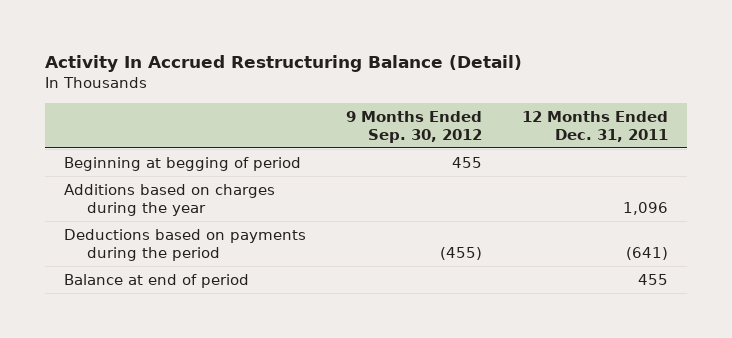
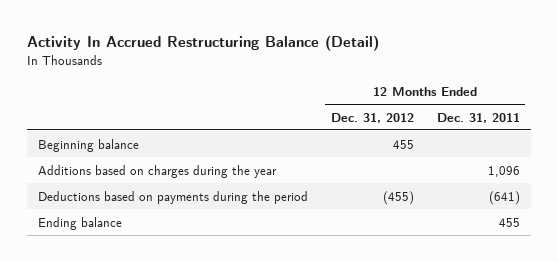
[346,110,483,143] 9 Months Ended Sep. 30, 2012 -> none
none -> [331,112,415,123] Dec. 31, 2012
[64,157,302,172] Beginning at begging of period -> [38,138,140,152] Beginning balance
[64,274,250,289] Balance at end of period -> [38,216,123,230] Ending balance

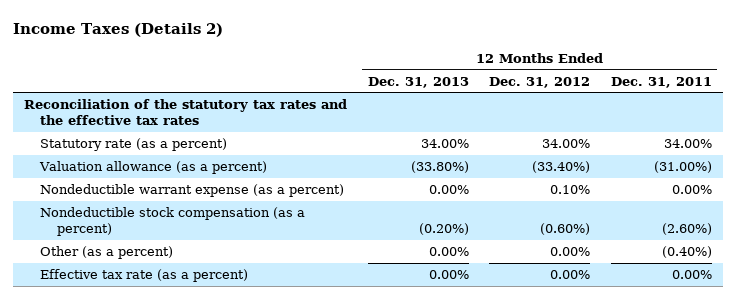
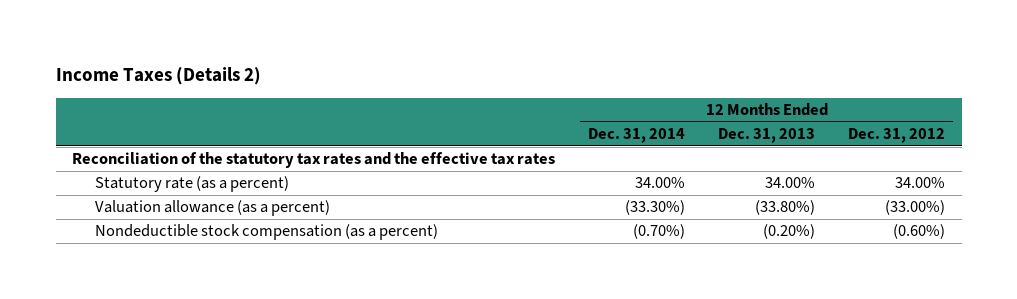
[611,76,713,88] Dec. 31, 2011 -> none
none -> [588,128,686,144] Dec. 31, 2014
[40,184,345,198] Nondeductible warrant expense (as a percent) -> none
[532,161,591,174] (33.40%) -> [885,200,946,216] (33.00%)
[40,246,174,260] Other (as a percent) -> none
[40,269,249,283] Effective tax rate (as a percent) -> none

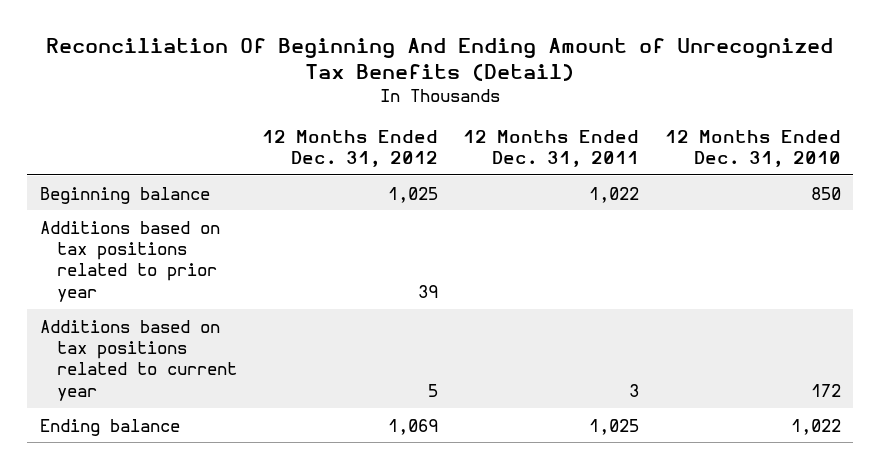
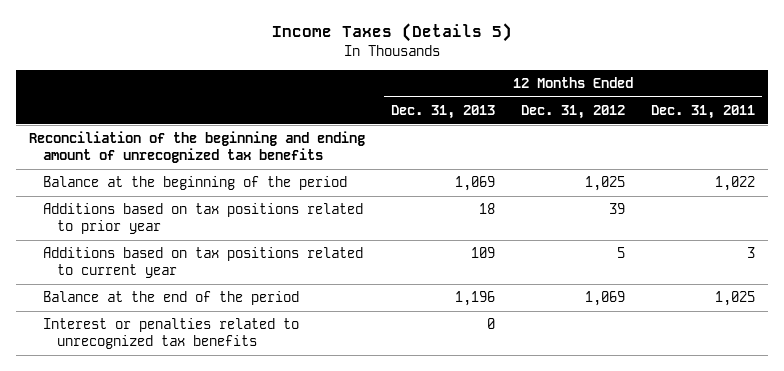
[46,38,834,82] Reconciliation Of Beginning And Ending Amount of Unrecognized Tax Benefits (Detail) -> [272,23,513,43] Income Taxes (Details 5)
[664,129,841,167] 12 Months Ended Dec. 31, 2010 -> none
none -> [390,105,495,120] Dec. 31, 2013
none -> [28,131,365,164] Reconciliation of the beginning and ending amount of unrecognized tax benefits
[39,186,210,204] Beginning balance -> [42,176,347,191] Balance at the beginning of the period
[39,418,180,436] Ending balance -> [42,291,299,306] Balance at the end of the period
none -> [42,318,299,350] Interest or penalties related to unrecognized tax benefits

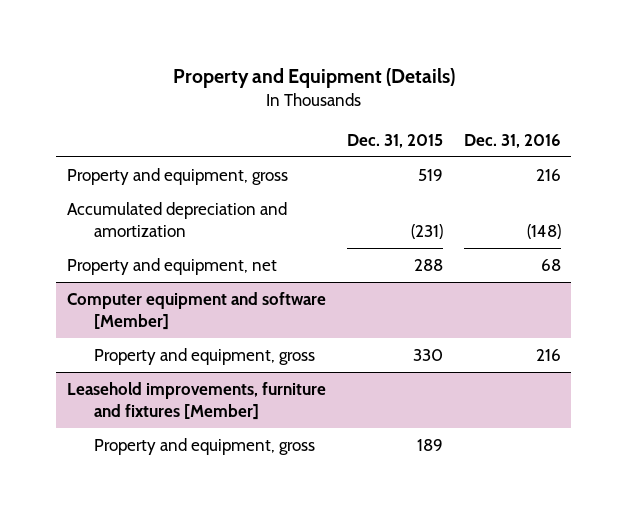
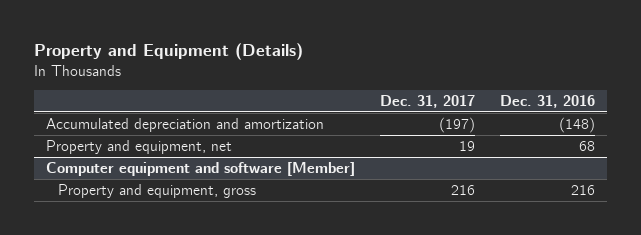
[346,133,443,148] Dec. 31, 2015 -> none
none -> [380,94,476,108] Dec. 31, 2017
[66,168,288,186] Property and equipment, gross -> none
[66,382,326,421] Leasehold improvements, furniture and fixtures [Member] -> none
[93,438,315,456] Property and equipment, gross -> none

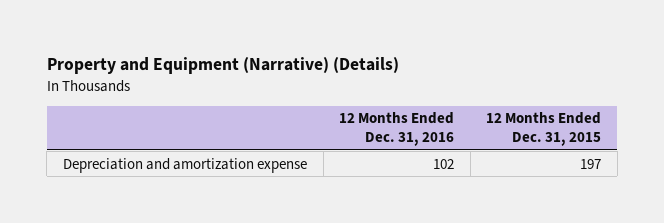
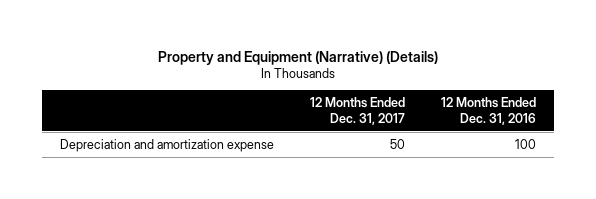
[486,112,602,146] 12 Months Ended Dec. 31, 2015 -> none
none -> [310,97,406,125] 12 Months Ended Dec. 31, 2017
[433,158,455,169] 102 -> [514,138,536,149] 100

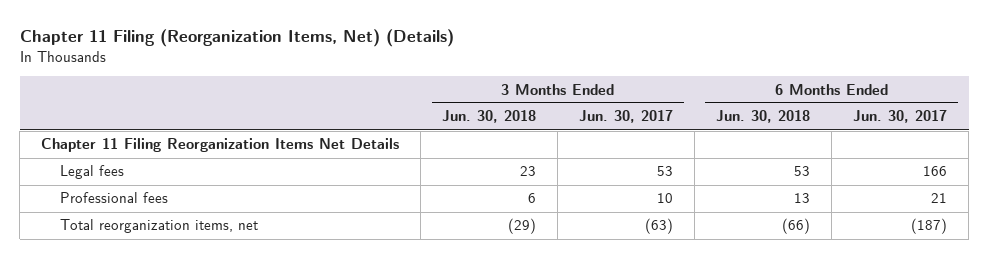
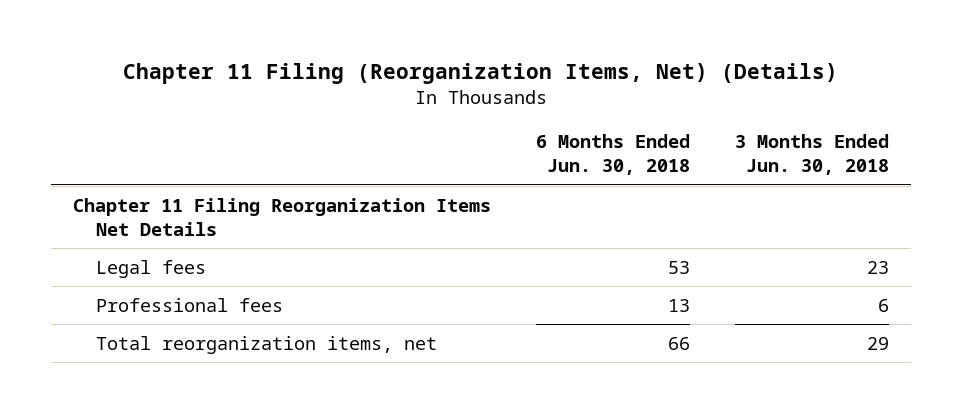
[579,110,674,124] Jun. 30, 2017 -> none
[853,110,948,124] Jun. 30, 2017 -> none
[508,218,537,235] (29) -> [866,336,889,350] 29
[782,218,811,235] (66) -> [668,336,691,350] 66

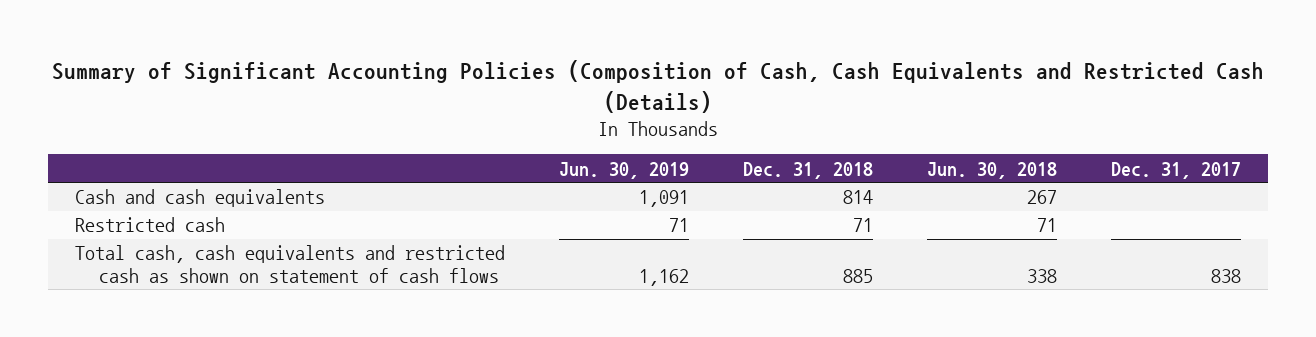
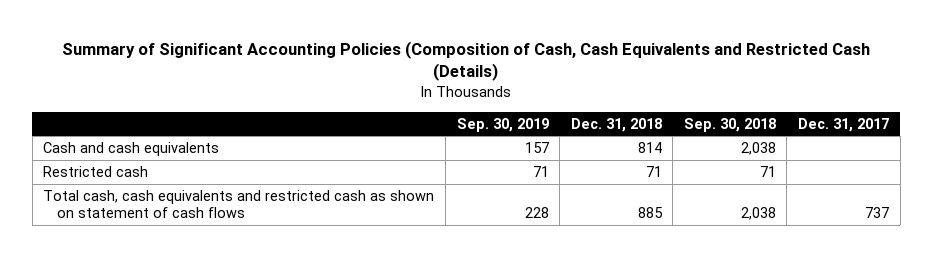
[558,161,689,179] Jun. 30, 2019 -> none
[926,161,1057,179] Jun. 30, 2018 -> none
none -> [456,117,549,132] Sep. 30, 2019
none -> [683,117,776,132] Sep. 30, 2018
[1210,268,1241,283] 838 -> [865,206,890,218] 737

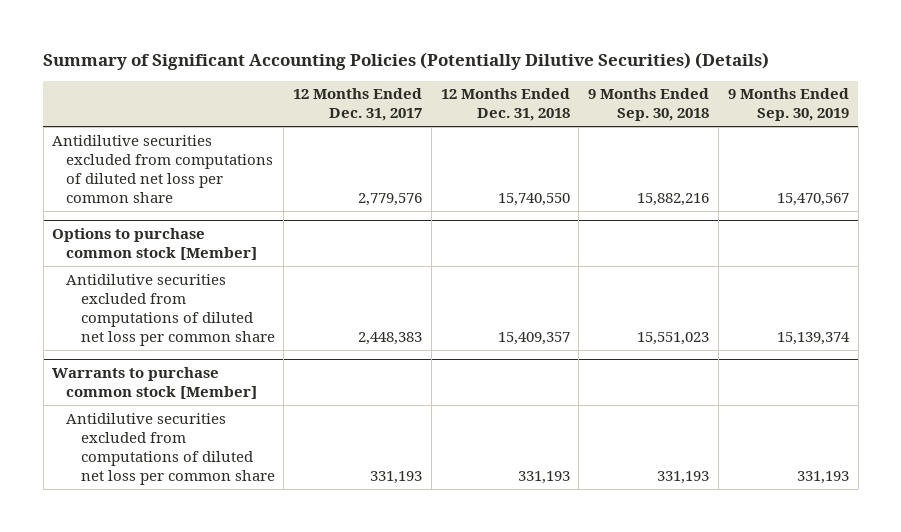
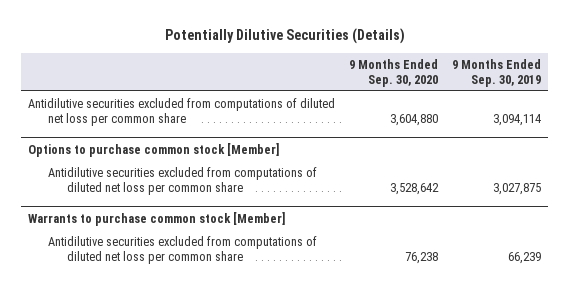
[43,52,770,71] Summary of Significant Accounting Policies (Potentially Dilutive Securities) (Details) -> [164,28,405,45] Potentially Dilutive Securities (Details)
[293,88,423,122] 12 Months Ended Dec. 31, 2017 -> none
[440,88,570,122] 12 Months Ended Dec. 31, 2018 -> none
[588,88,710,122] 9 Months Ended Sep. 30, 2018 -> none
none -> [349,58,439,87] 9 Months Ended Sep. 30, 2020
[776,192,849,206] 15,470,567 -> [493,113,542,126] 3,094,114
[776,331,850,345] 15,139,374 -> [493,182,542,195] 3,027,875
[796,470,849,484] 331,193 -> [508,251,542,264] 66,239

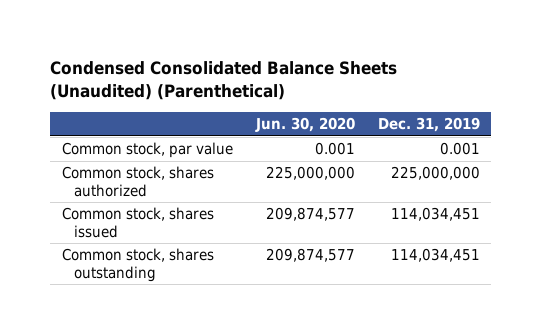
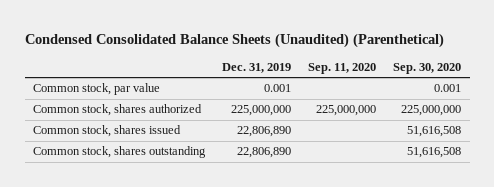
[254,117,355,133] Jun. 30, 2020 -> none
none -> [308,63,377,75] Sep. 11, 2020
none -> [393,63,462,75] Sep. 30, 2020
[390,207,480,222] 114,034,451 -> [237,126,292,138] 22,806,890
[390,248,480,263] 114,034,451 -> [237,147,292,159] 22,806,890

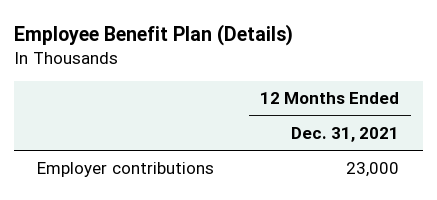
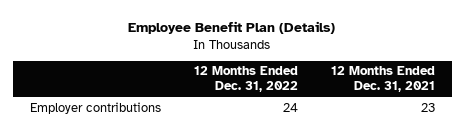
none -> [193,66,298,93] 12 Months Ended Dec. 31, 2022
[346,162,400,178] 23,000 -> [421,102,436,112] 23

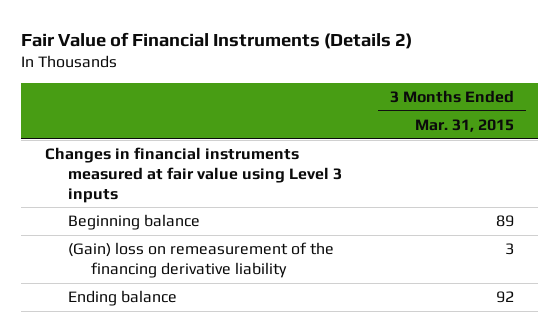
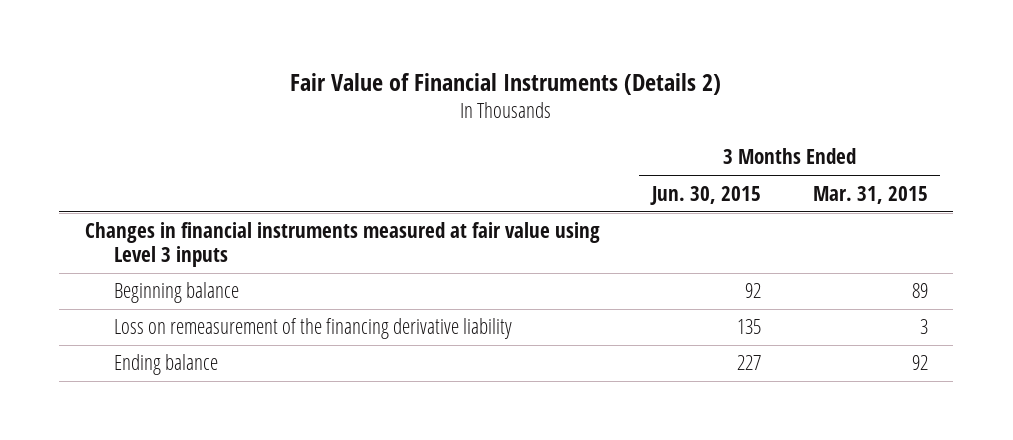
none -> [649,185,761,205] Jun. 30, 2015
[68,242,335,278] (Gain) loss on remeasurement of the financing derivative liability -> [114,318,513,340] Loss on remeasurement of the financing derivative liability

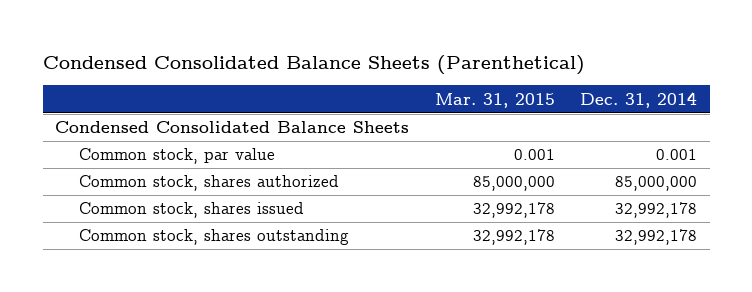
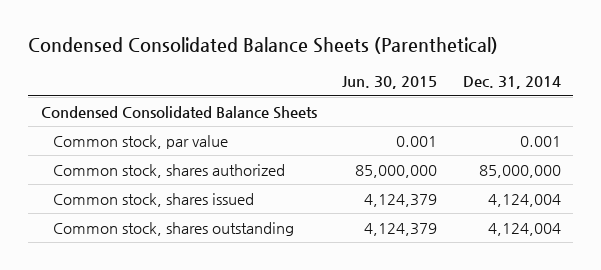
[434,92,555,108] Mar. 31, 2015 -> none
none -> [342,76,438,90] Jun. 30, 2015
[614,202,697,219] 32,992,178 -> [487,193,561,207] 4,124,004
[614,229,697,246] 32,992,178 -> [487,222,561,236] 4,124,004

